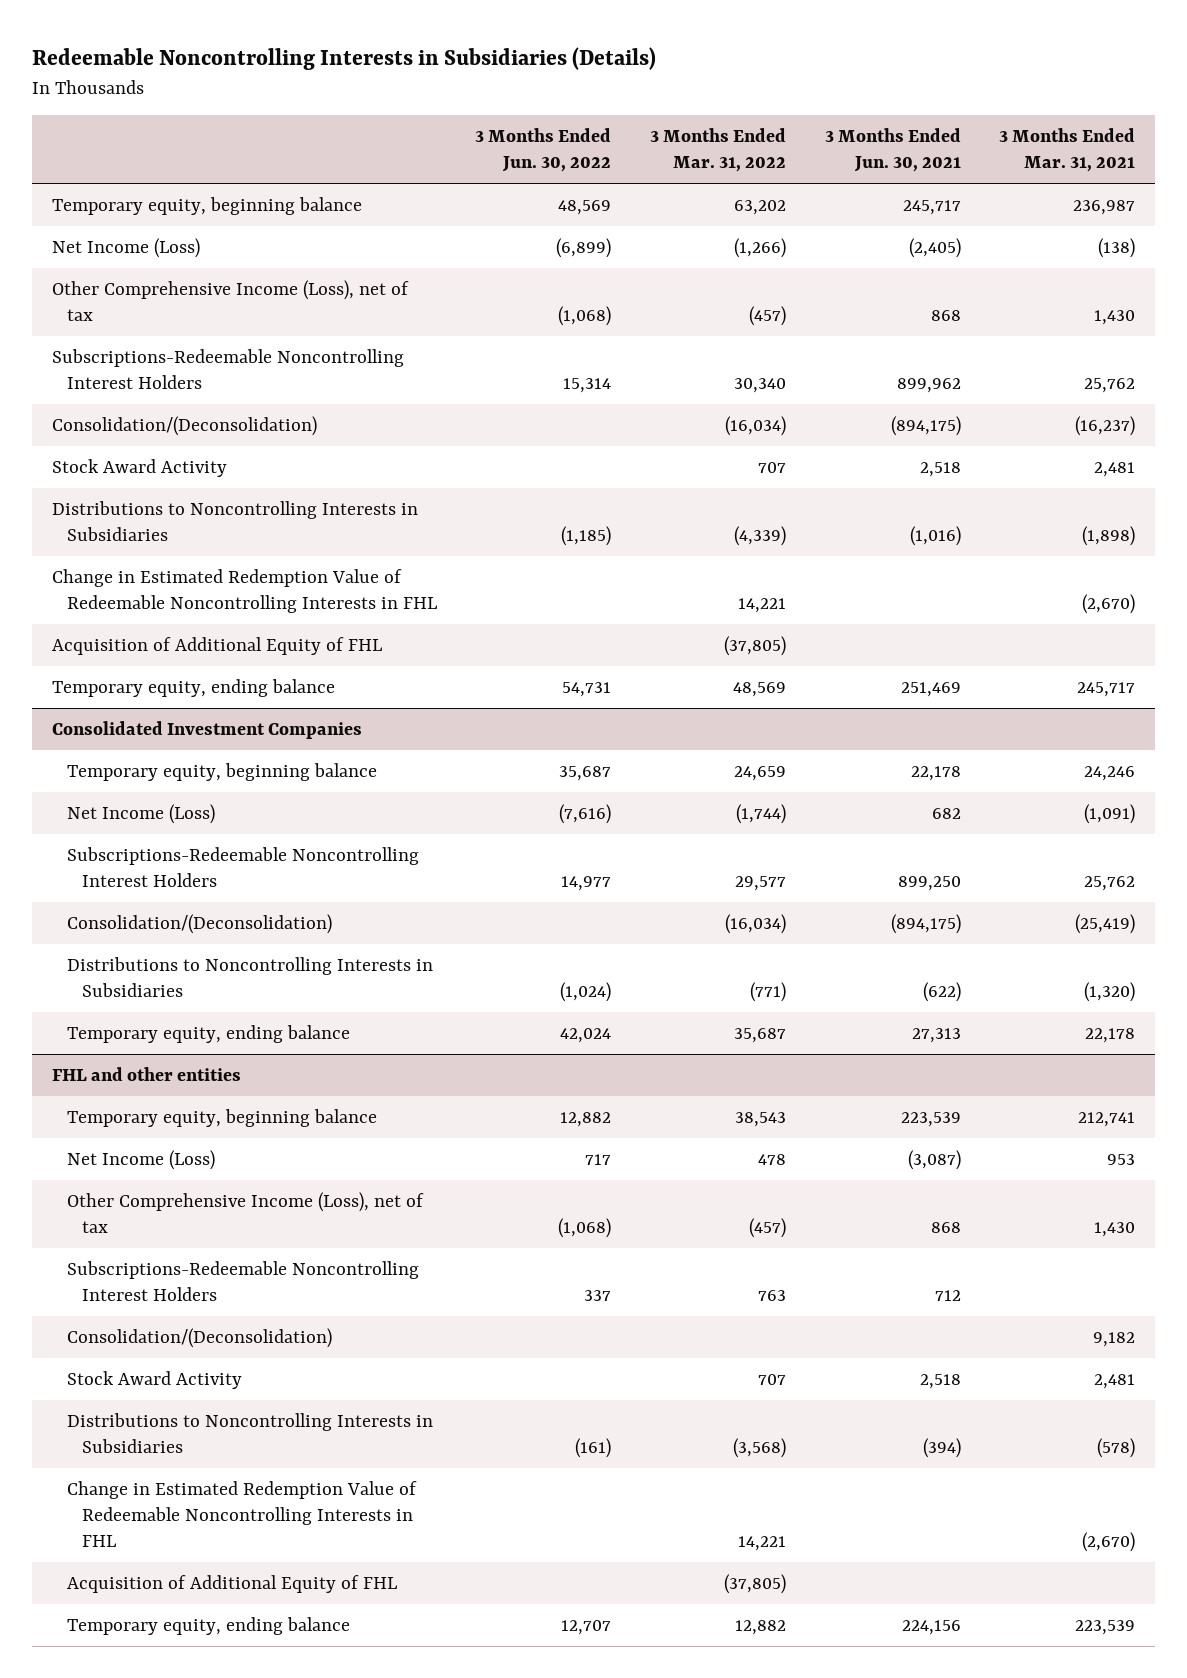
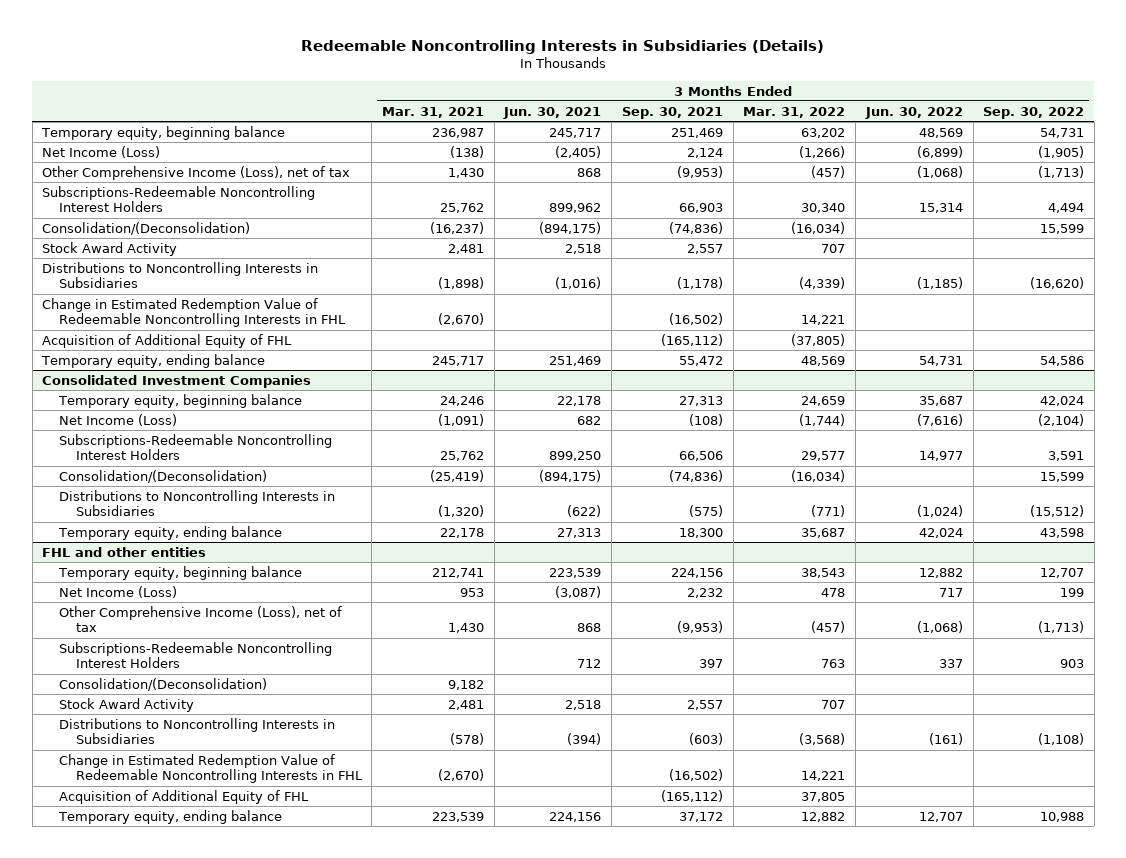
none -> [621,106,723,119] Sep. 30, 2021
none -> [983,106,1085,119] Sep. 30, 2022
[724,1574,787,1595] (37,805) -> [801,791,846,802] 37,805

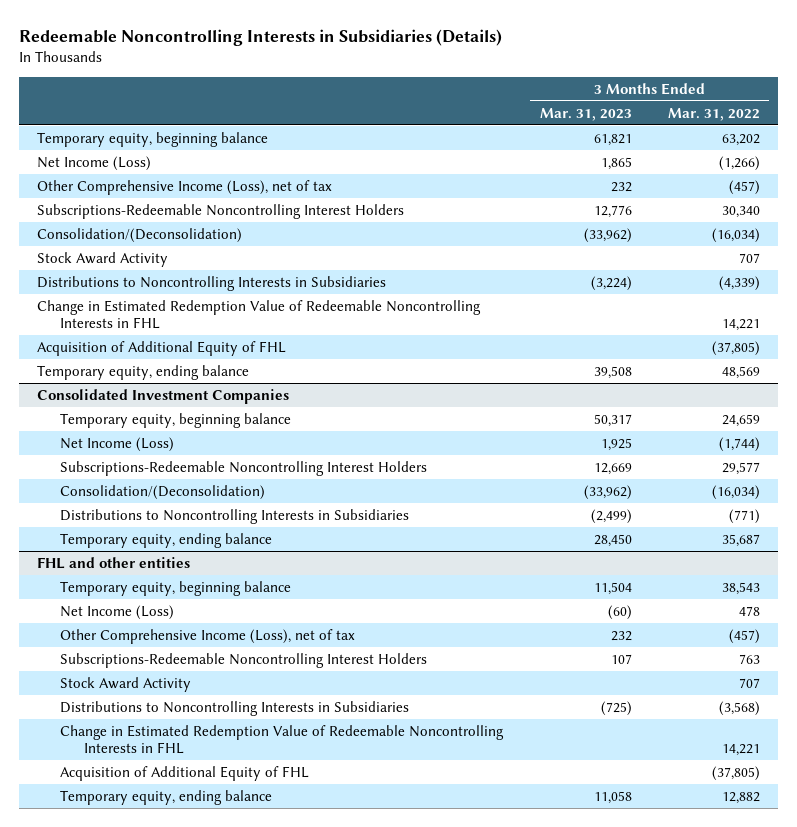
[382,106,485,118] Mar. 31, 2021 -> none
[503,106,602,119] Jun. 30, 2021 -> none
[621,106,723,119] Sep. 30, 2021 -> none
[864,106,963,119] Jun. 30, 2022 -> none
[983,106,1085,119] Sep. 30, 2022 -> none
none -> [539,107,632,121] Mar. 31, 2023
[58,677,267,691] Consolidation/(Deconsolidation) -> none
[801,791,846,802] 37,805 -> [712,765,761,781] (37,805)

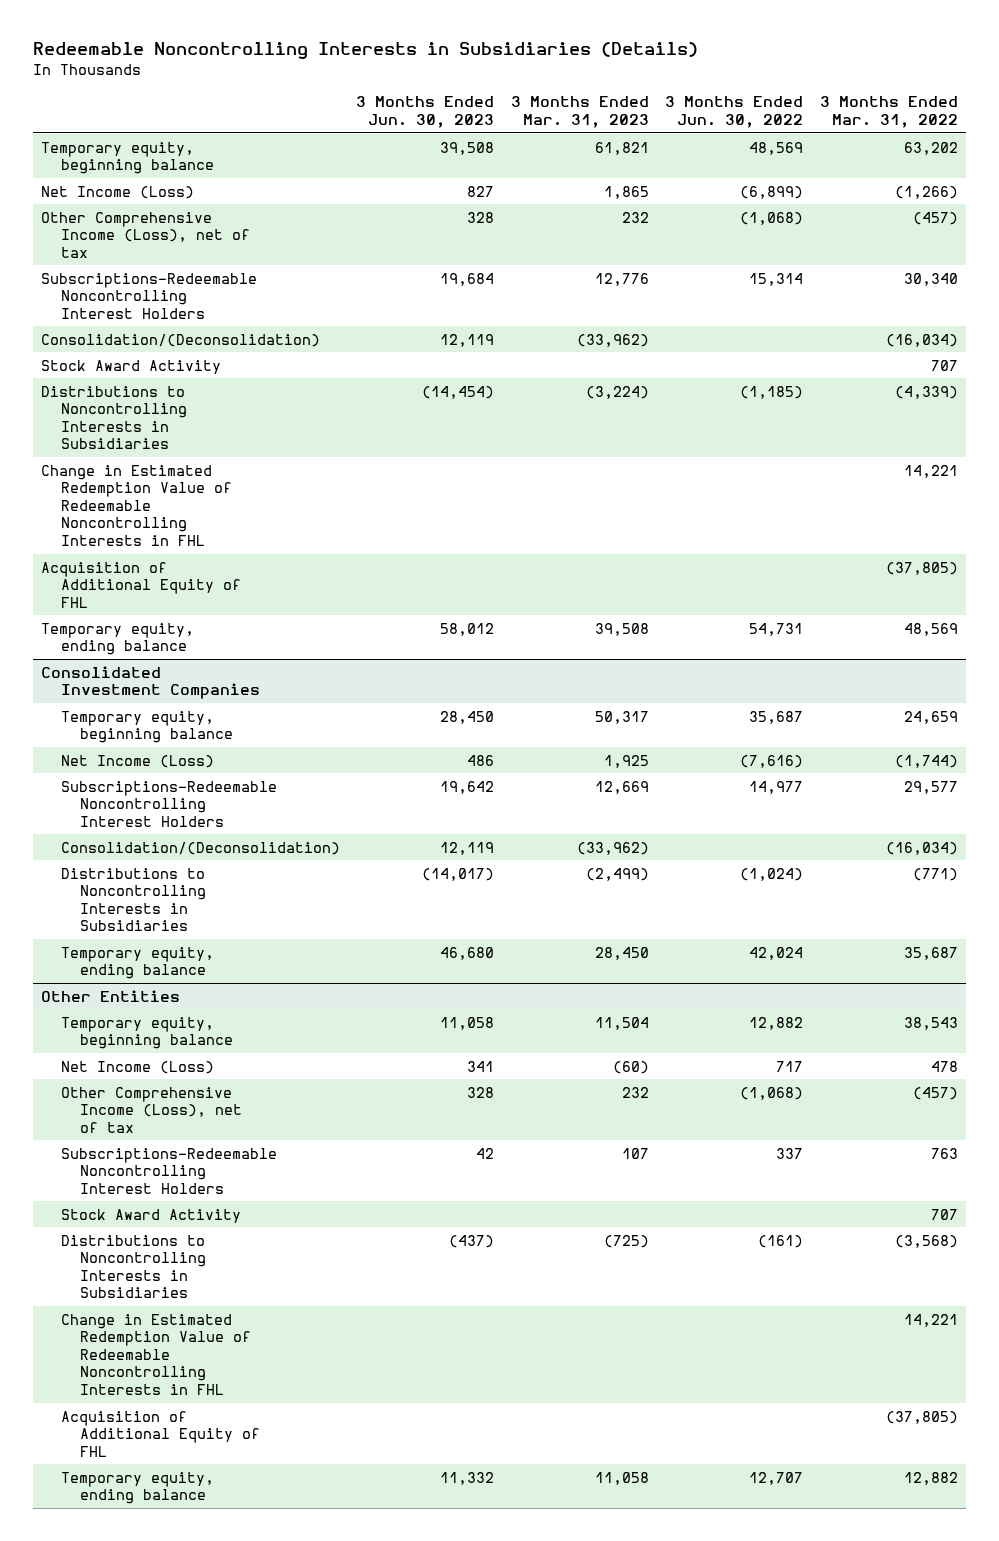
none -> [356,96,495,128] 3 Months Ended Jun. 30, 2023
none -> [665,96,804,128] 3 Months Ended Jun. 30, 2022
[36,556,190,569] FHL and other entities -> [41,989,181,1002] Other Entities

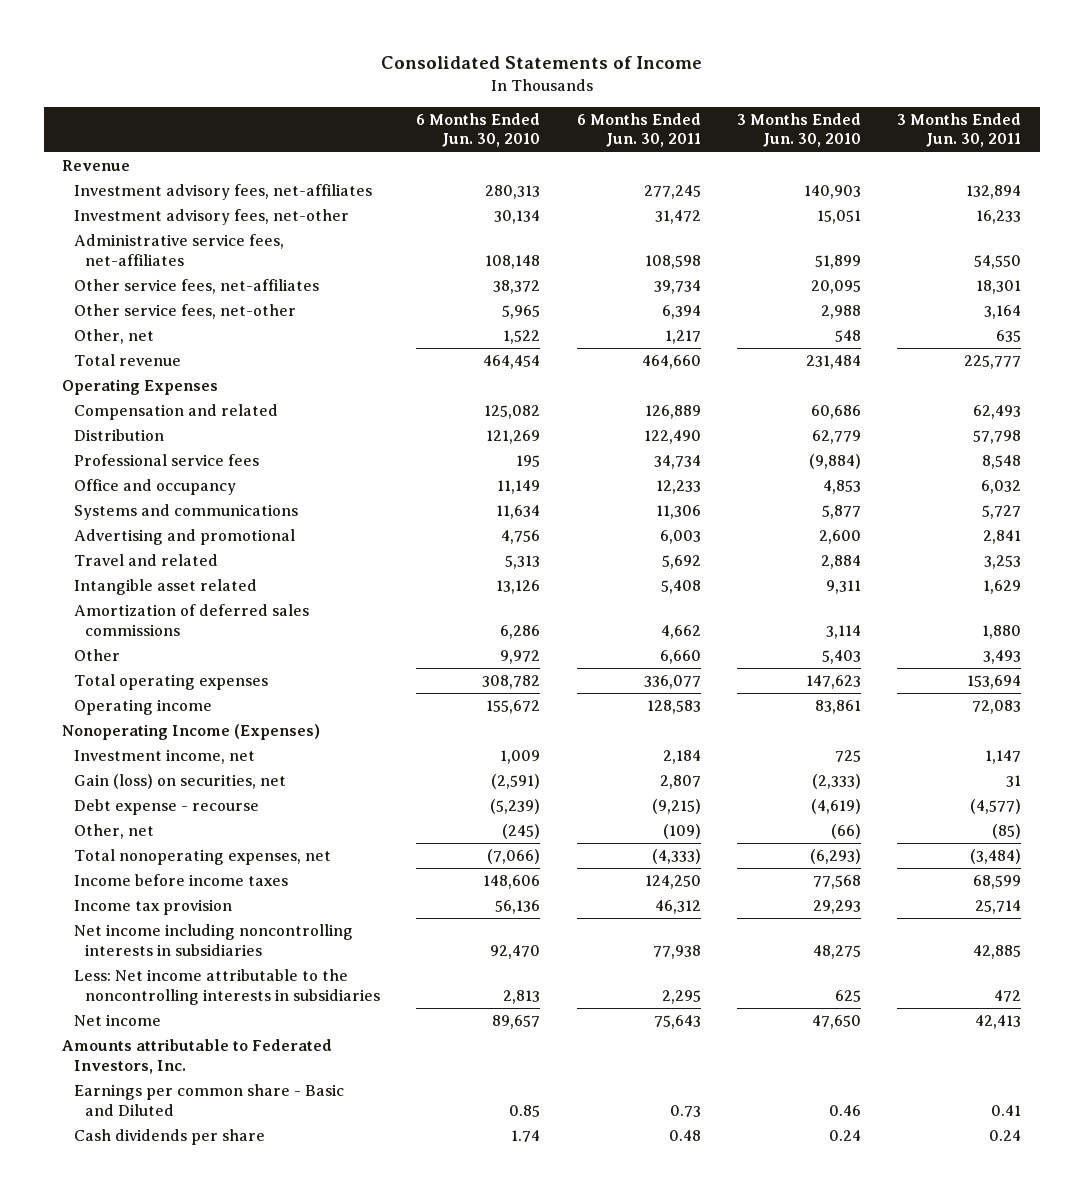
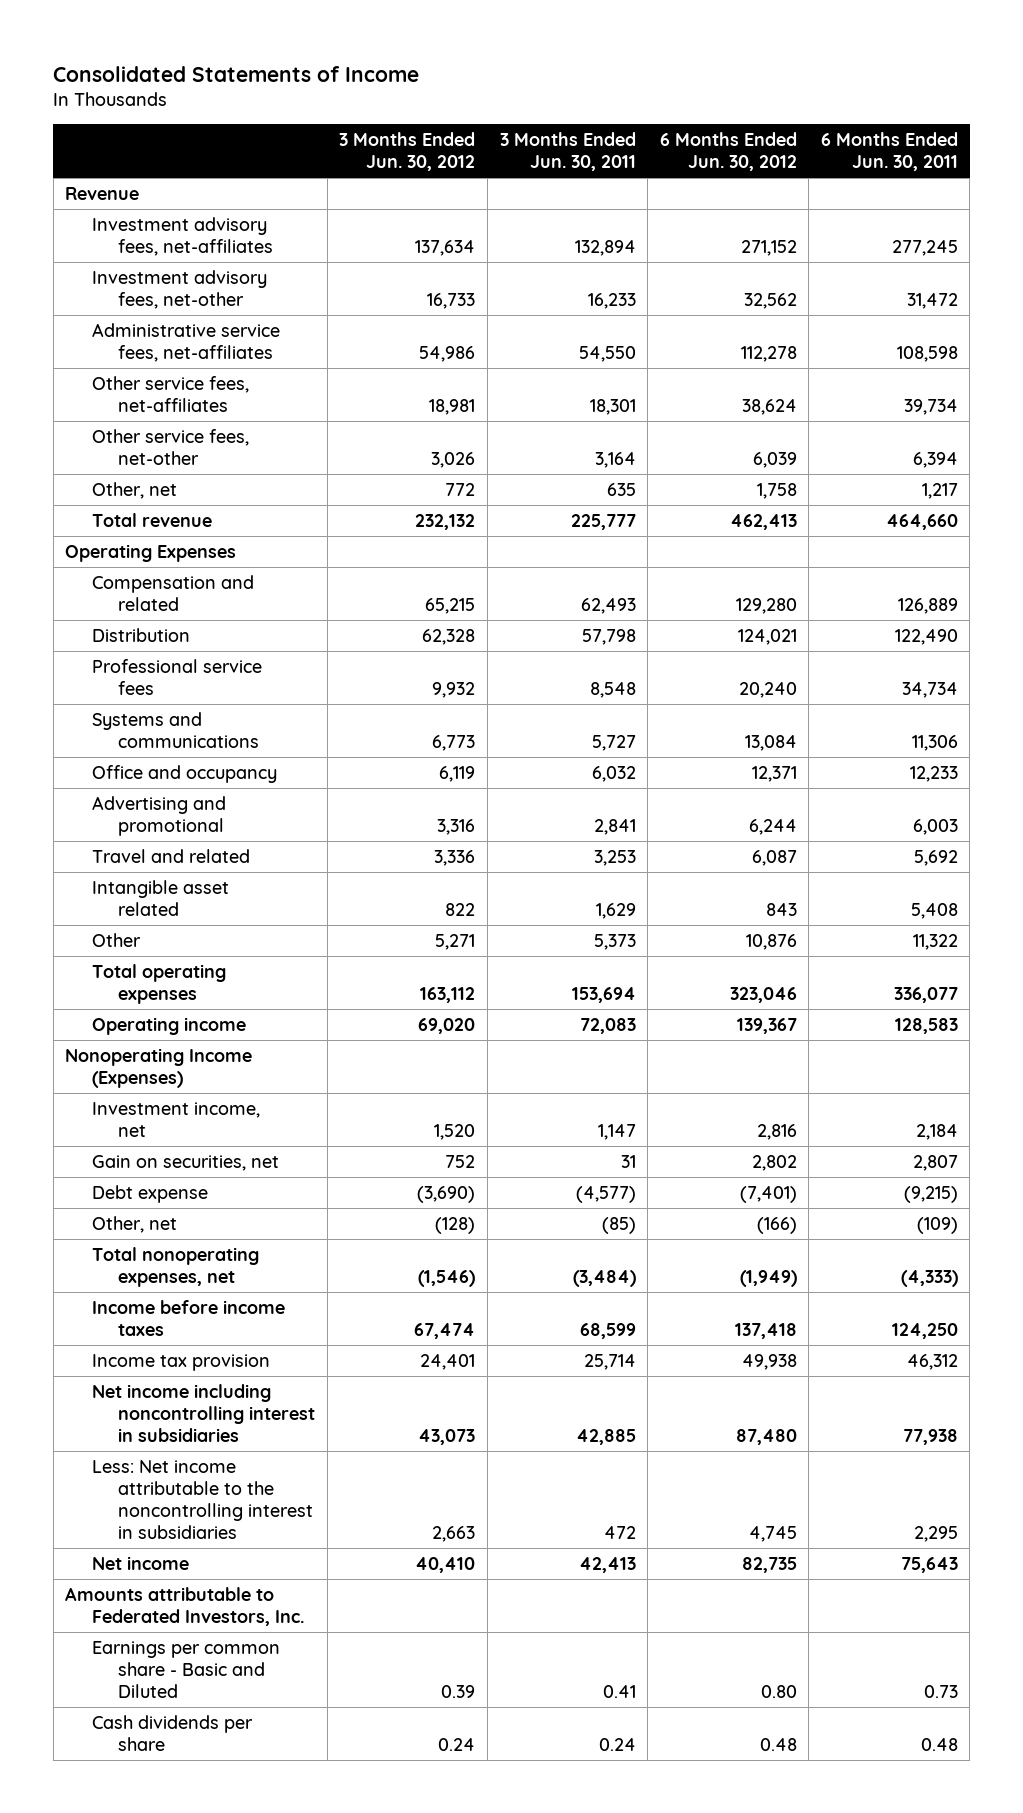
[416,112,541,148] 6 Months Ended Jun. 30, 2010 -> none
[737,112,862,148] 3 Months Ended Jun. 30, 2010 -> none
none -> [339,132,476,172] 3 Months Ended Jun. 30, 2012
none -> [659,132,797,172] 6 Months Ended Jun. 30, 2012
[73,479,236,496] Office and occupancy -> [91,764,277,783] Office and occupancy
[73,604,309,636] Amortization of deferred sales commissions -> none
[659,650,701,665] 6,660 -> [912,933,958,950] 11,322
[983,650,1022,665] 3,493 -> [593,933,636,950] 5,373
[73,774,286,790] Gain (loss) on securities, net -> [91,1154,279,1171] Gain on securities, net
[73,799,259,816] Debt expense - recourse -> [91,1184,208,1203] Debt expense
[73,924,353,956] Net income including noncontrolling interests in subsidiaries -> [91,1383,316,1443] Net income including noncontrolling interest in subsidiaries
[73,969,380,1005] Less: Net income attributable to the noncontrolling interests in subsidiaries -> [91,1459,314,1540] Less: Net income attributable to the noncontrolling interest in subsidiaries

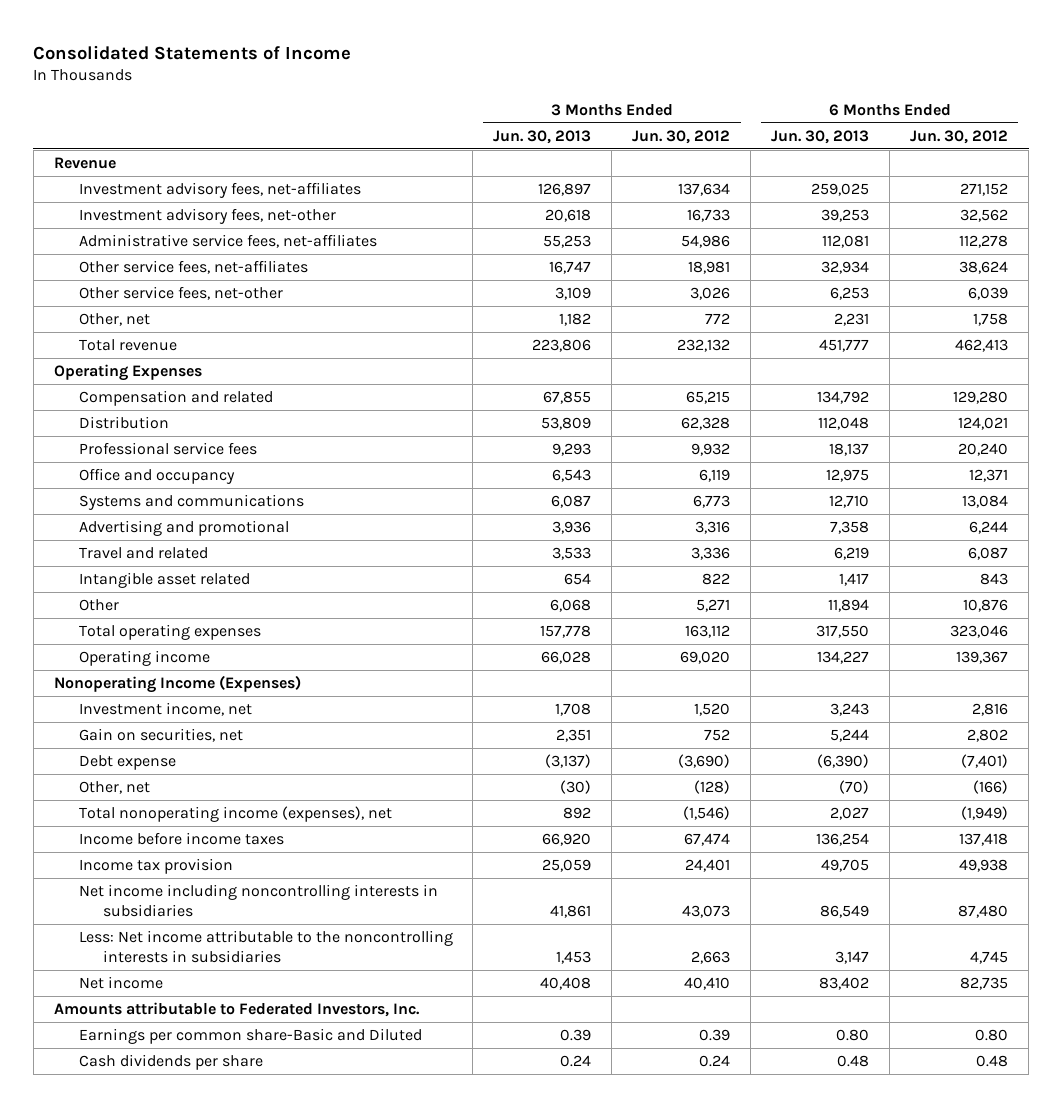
[499,132,636,172] 3 Months Ended Jun. 30, 2011 -> none
[820,132,958,172] 6 Months Ended Jun. 30, 2011 -> none
none -> [493,129,592,144] Jun. 30, 2013
none -> [771,129,870,144] Jun. 30, 2013
[91,711,260,749] Systems and communications -> [78,494,304,511] Systems and communications
[91,1246,259,1288] Total nonoperating expenses, net -> [78,806,392,823] Total nonoperating income (expenses), net
[91,1383,316,1443] Net income including noncontrolling interest in subsidiaries -> [78,884,438,918] Net income including noncontrolling interests in subsidiaries
[91,1459,314,1540] Less: Net income attributable to the noncontrolling interest in subsidiaries -> [78,930,453,964] Less: Net income attributable to the noncontrolling interests in subsidiaries
[91,1640,280,1699] Earnings per common share - Basic and Diluted -> [78,1028,422,1045] Earnings per common share-Basic and Diluted

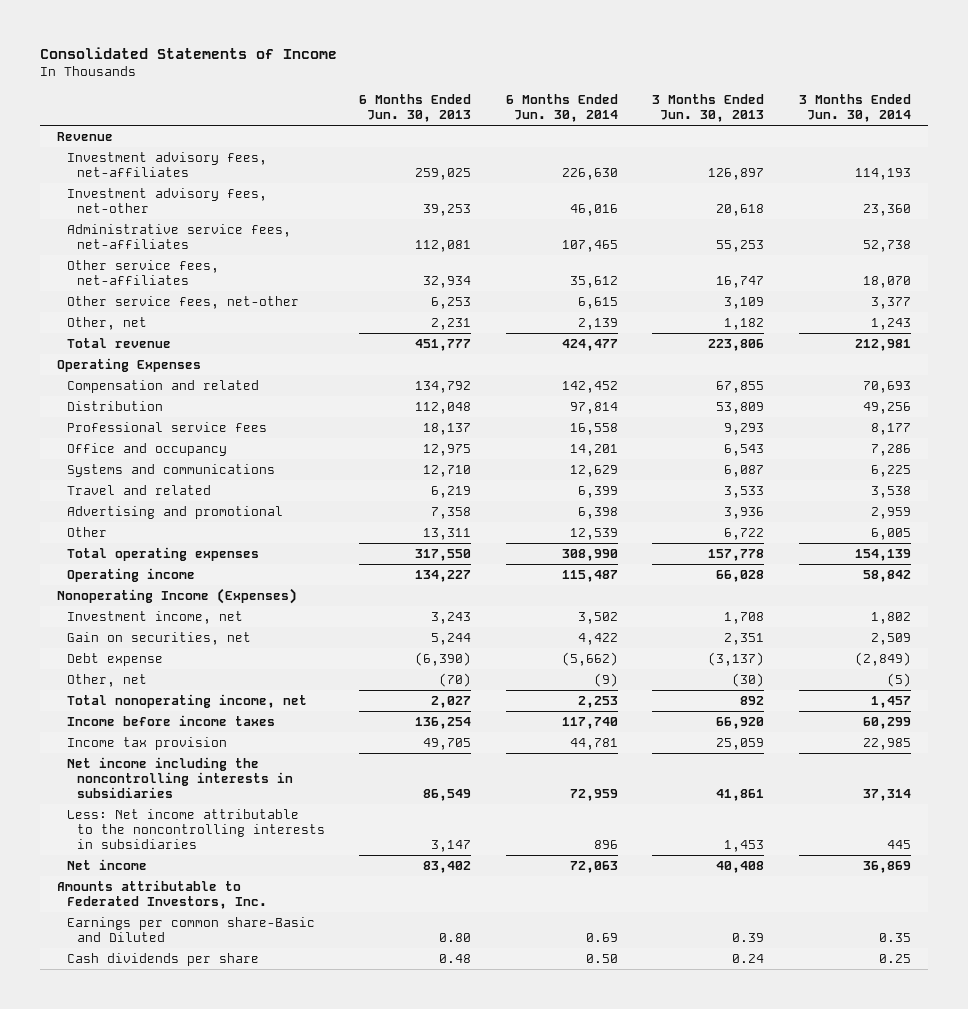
[632,129,731,144] Jun. 30, 2012 -> none
[910,129,1009,144] Jun. 30, 2012 -> none
none -> [505,93,618,122] 6 Months Ended Jun. 30, 2014
none -> [798,93,911,122] 3 Months Ended Jun. 30, 2014
[78,572,250,589] Intangible asset related -> none
[78,520,289,537] Advertising and promotional -> [67,505,284,519] Advertising and promotional
[550,599,592,613] 6,068 -> [724,527,765,540] 6,722
[828,599,870,613] 11,894 -> [423,527,472,540] 13,311
[78,806,392,823] Total nonoperating income (expenses), net -> [67,693,308,708] Total nonoperating income, net
[78,884,438,918] Net income including noncontrolling interests in subsidiaries -> [67,756,294,799] Net income including the noncontrolling interests in subsidiaries

